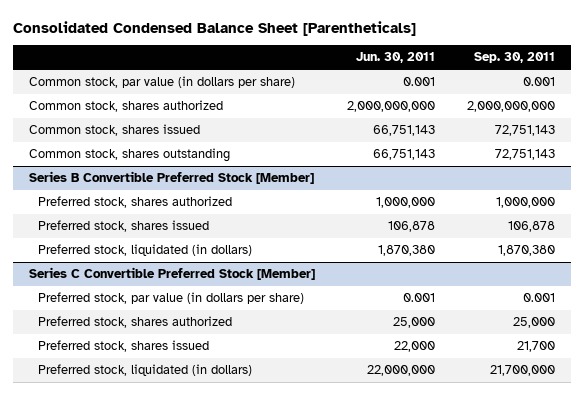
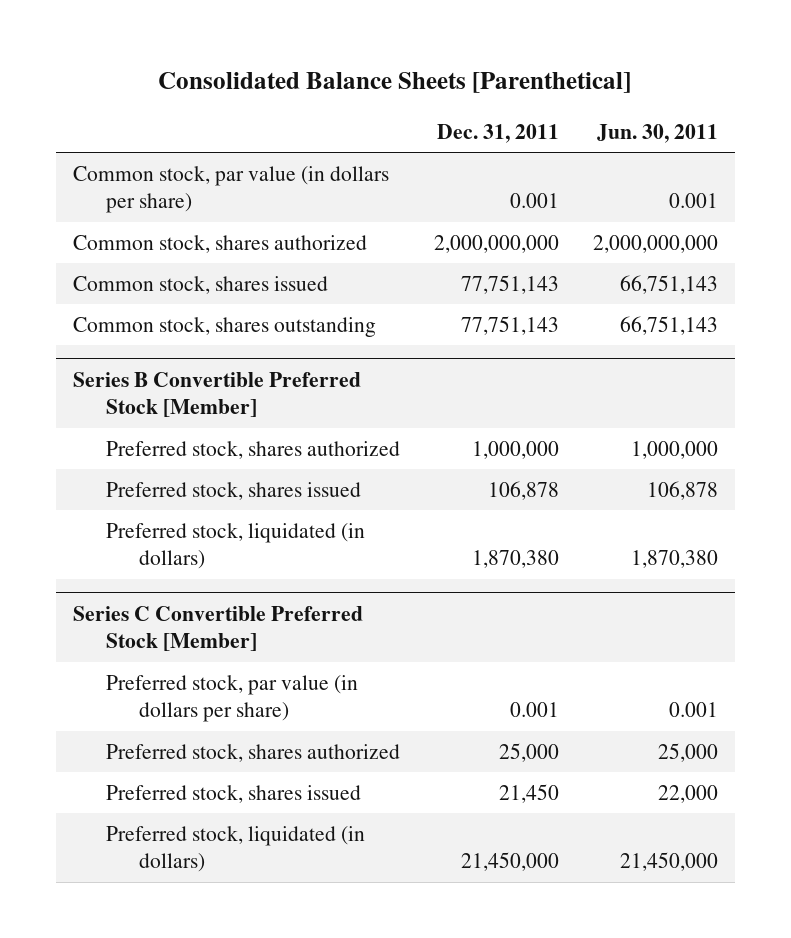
[12,20,416,36] Consolidated Condensed Balance Sheet [Parentheticals] -> [158,72,632,94] Consolidated Balance Sheets [Parenthetical]
[473,52,555,64] Sep. 30, 2011 -> none
none -> [437,123,560,143] Dec. 31, 2011
[366,365,435,377] 22,000,000 -> [620,852,719,872] 21,450,000

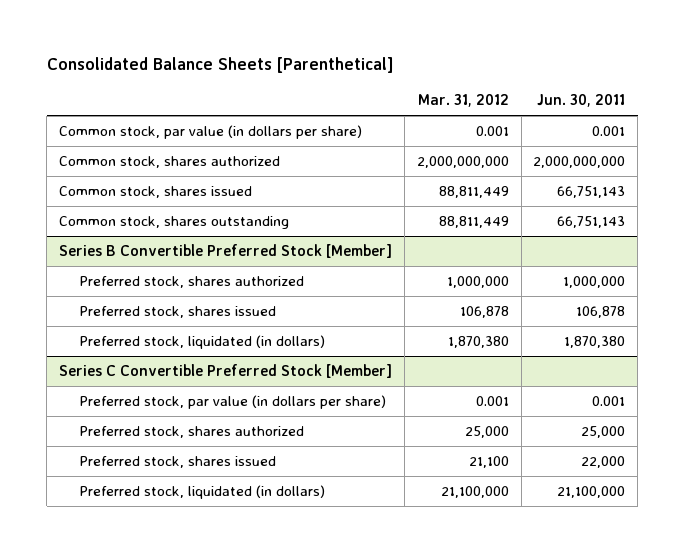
[437,123,560,143] Dec. 31, 2011 -> none
none -> [417,94,509,108] Mar. 31, 2012
[620,852,719,872] 21,450,000 -> [557,486,626,499] 21,100,000

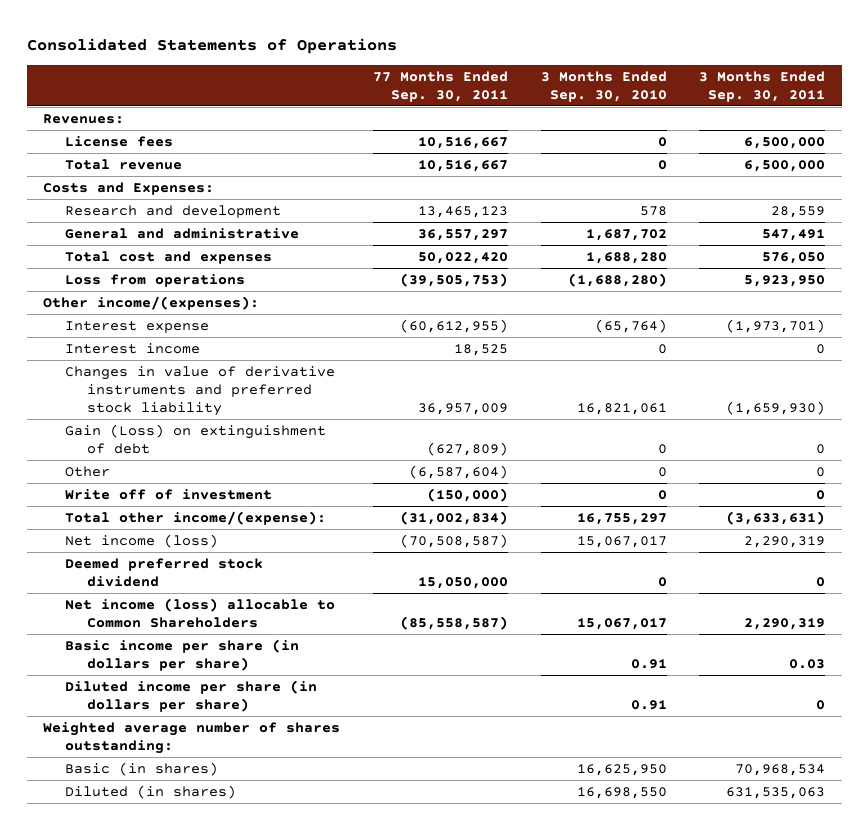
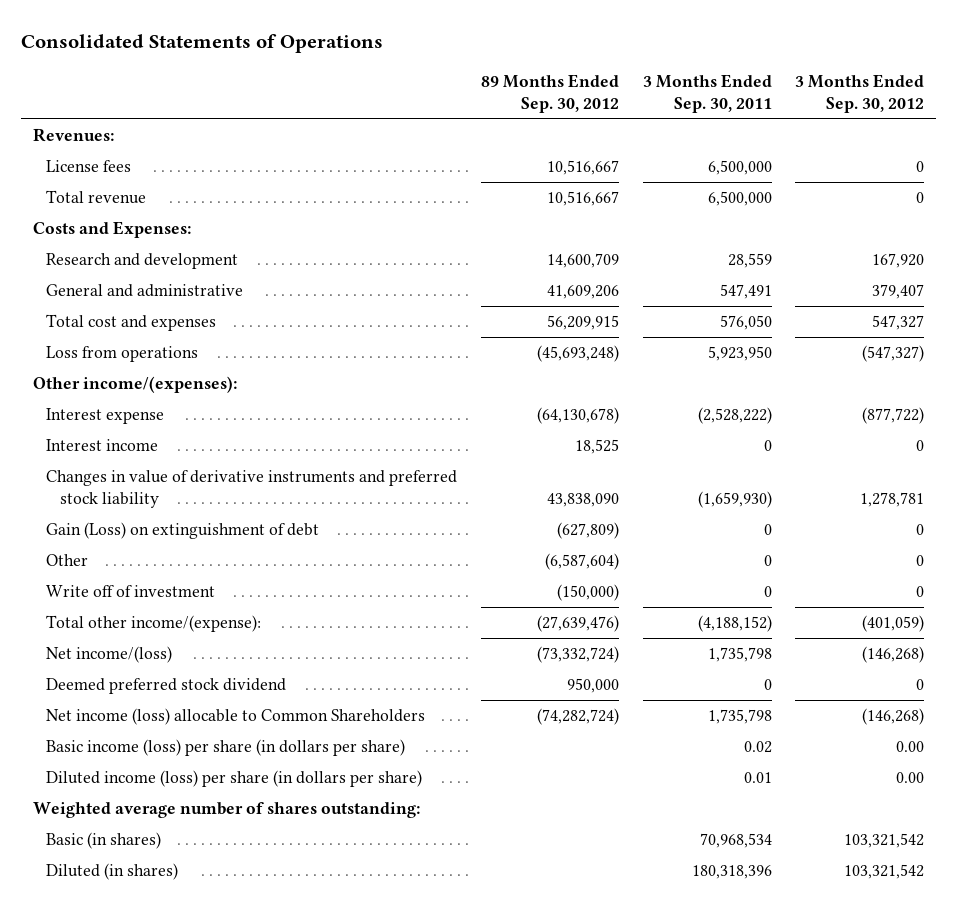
[372,70,508,102] 77 Months Ended Sep. 30, 2011 -> none
[540,70,667,102] 3 Months Ended Sep. 30, 2010 -> none
none -> [480,74,619,113] 89 Months Ended Sep. 30, 2012
none -> [795,74,925,113] 3 Months Ended Sep. 30, 2012
[726,319,826,334] (1,973,701) -> [697,407,772,425] (2,528,222)
[726,511,826,526] (3,633,631) -> [697,615,772,633] (4,188,152)
[65,534,219,549] Net income (loss) -> [46,646,173,664] Net income/(loss)
[744,536,826,549] 2,290,319 -> [707,647,772,663] 1,735,798
[744,617,826,630] 2,290,319 -> [707,709,772,725] 1,735,798
[65,639,300,671] Basic income per share (in dollars per share) -> [46,739,406,757] Basic income (loss) per share (in dollars per share)
[789,658,826,669] 0.03 -> [743,741,772,754] 0.02
[65,680,318,712] Diluted income per share (in dollars per share) -> [46,770,423,788] Diluted income (loss) per share (in dollars per share)
[816,699,826,710] 0 -> [743,772,772,784] 0.01
[726,787,826,800] 631,535,063 -> [691,865,772,880] 180,318,396

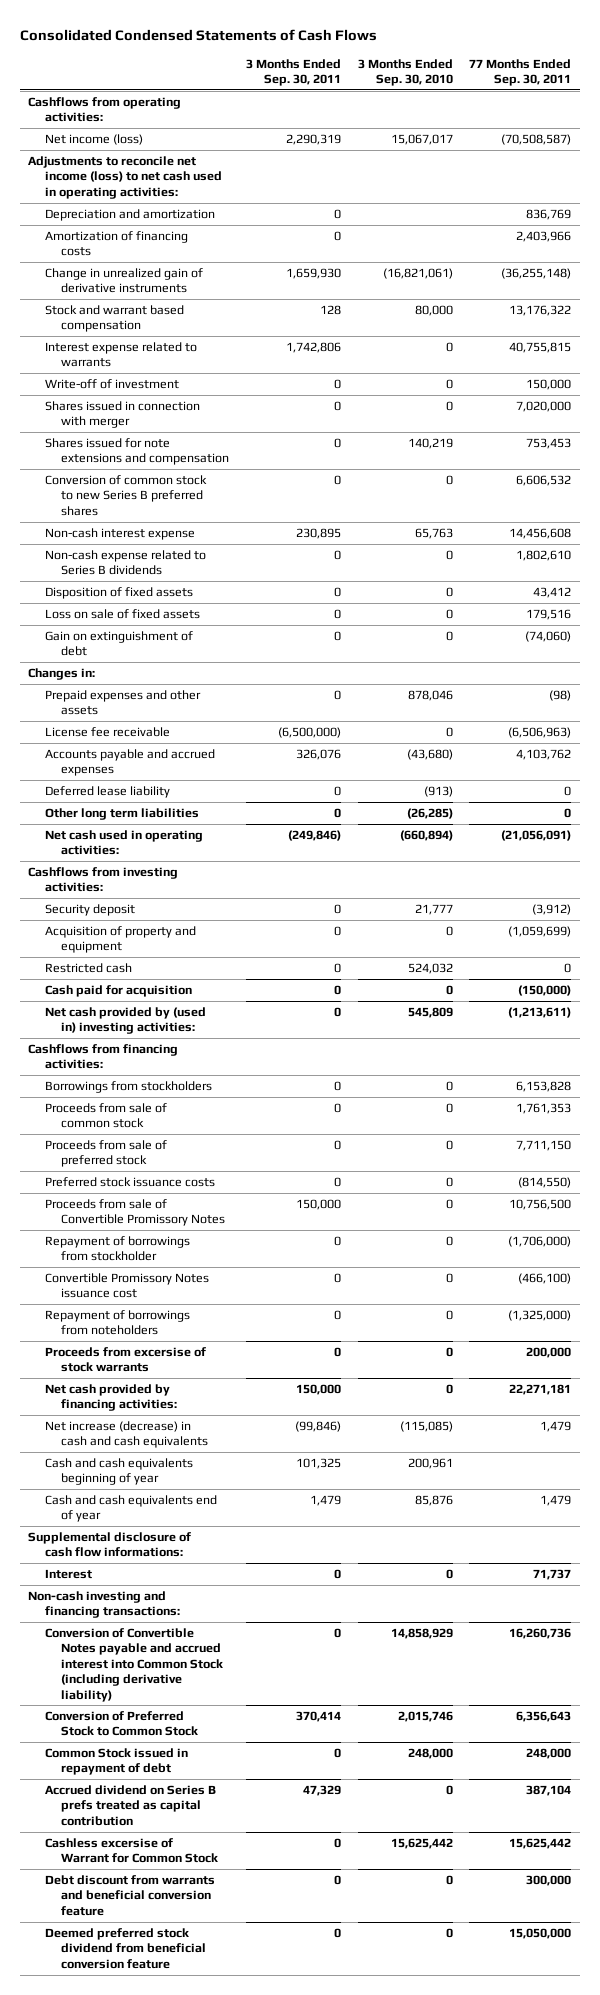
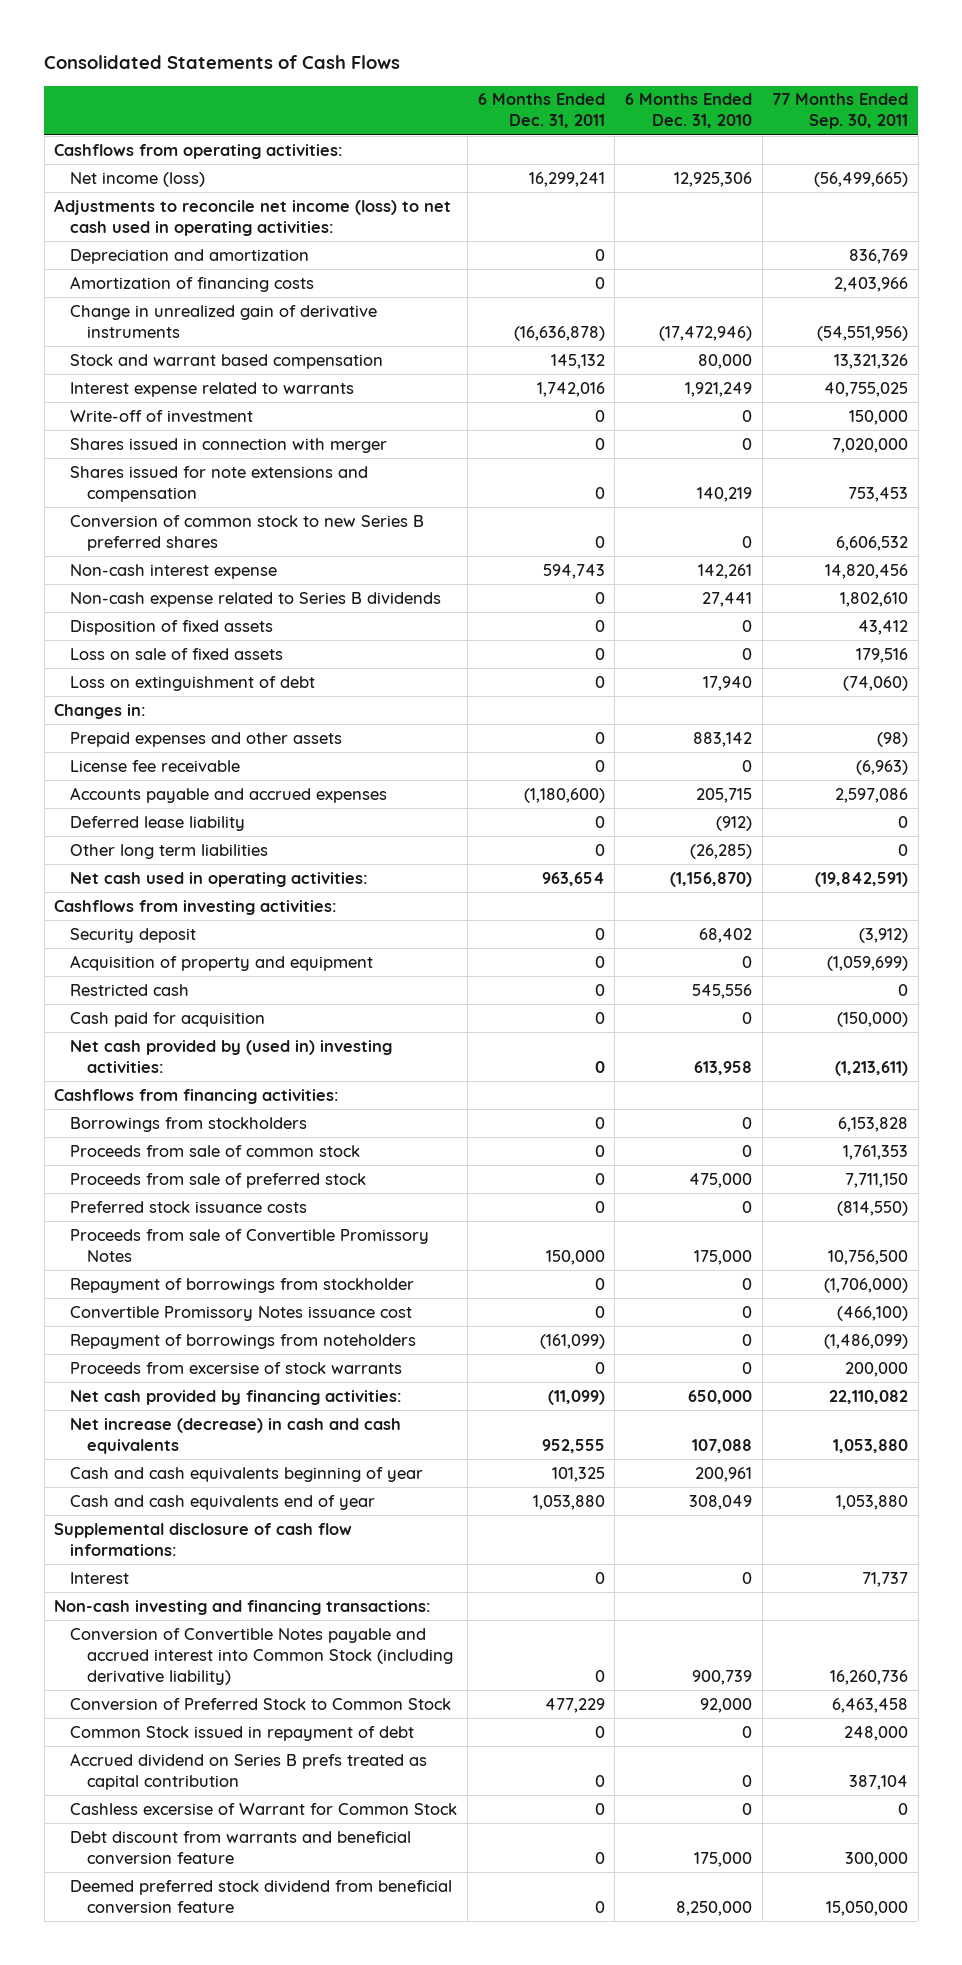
[20,28,378,41] Consolidated Condensed Statements of Cash Flows -> [44,55,401,70] Consolidated Statements of Cash Flows
[246,58,342,86] 3 Months Ended Sep. 30, 2011 -> none
[357,58,453,86] 3 Months Ended Sep. 30, 2010 -> none
none -> [477,93,605,129] 6 Months Ended Dec. 31, 2011
none -> [624,93,752,129] 6 Months Ended Dec. 31, 2010
[501,134,572,146] (70,508,587) -> [814,171,909,187] (56,499,665)
[501,268,572,280] (36,255,148) -> [817,325,909,341] (54,551,956)
[509,305,572,317] 13,176,322 -> [834,353,909,369] 13,321,326
[509,342,572,354] 40,755,815 -> [824,381,909,397] 40,755,025
[509,528,572,540] 14,456,608 -> [825,563,909,579] 14,820,456
[44,631,193,657] Gain on extinguishment of debt -> [70,675,316,691] Loss on extinguishment of debt
[508,727,572,739] (6,506,963) -> [856,759,909,775] (6,963)
[516,749,572,761] 4,103,762 -> [835,787,909,803] 2,597,086
[501,830,572,842] (21,056,091) -> [815,871,909,887] (19,842,591)
[508,1310,572,1322] (1,325,000) -> [824,1333,909,1349] (1,486,099)
[509,1384,572,1396] 22,271,181 -> [829,1389,909,1404] 22,110,082
[540,1421,572,1433] 1,479 -> [833,1438,909,1453] 1,053,880
[540,1495,572,1507] 1,479 -> [836,1494,909,1510] 1,053,880
[516,1711,572,1723] 6,356,643 -> [832,1697,909,1713] 6,463,458
[509,1838,572,1850] 15,625,442 -> [898,1802,909,1815] 0

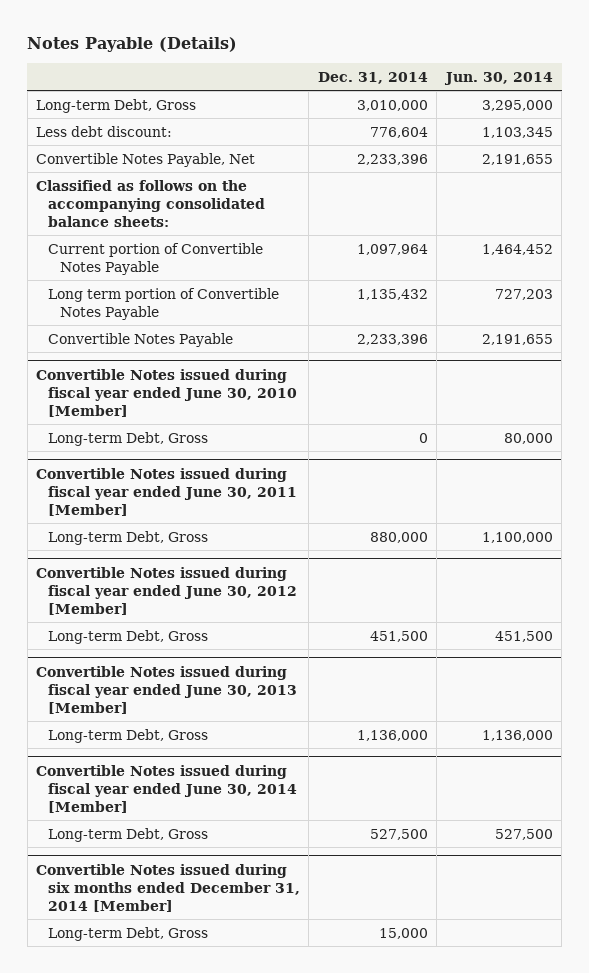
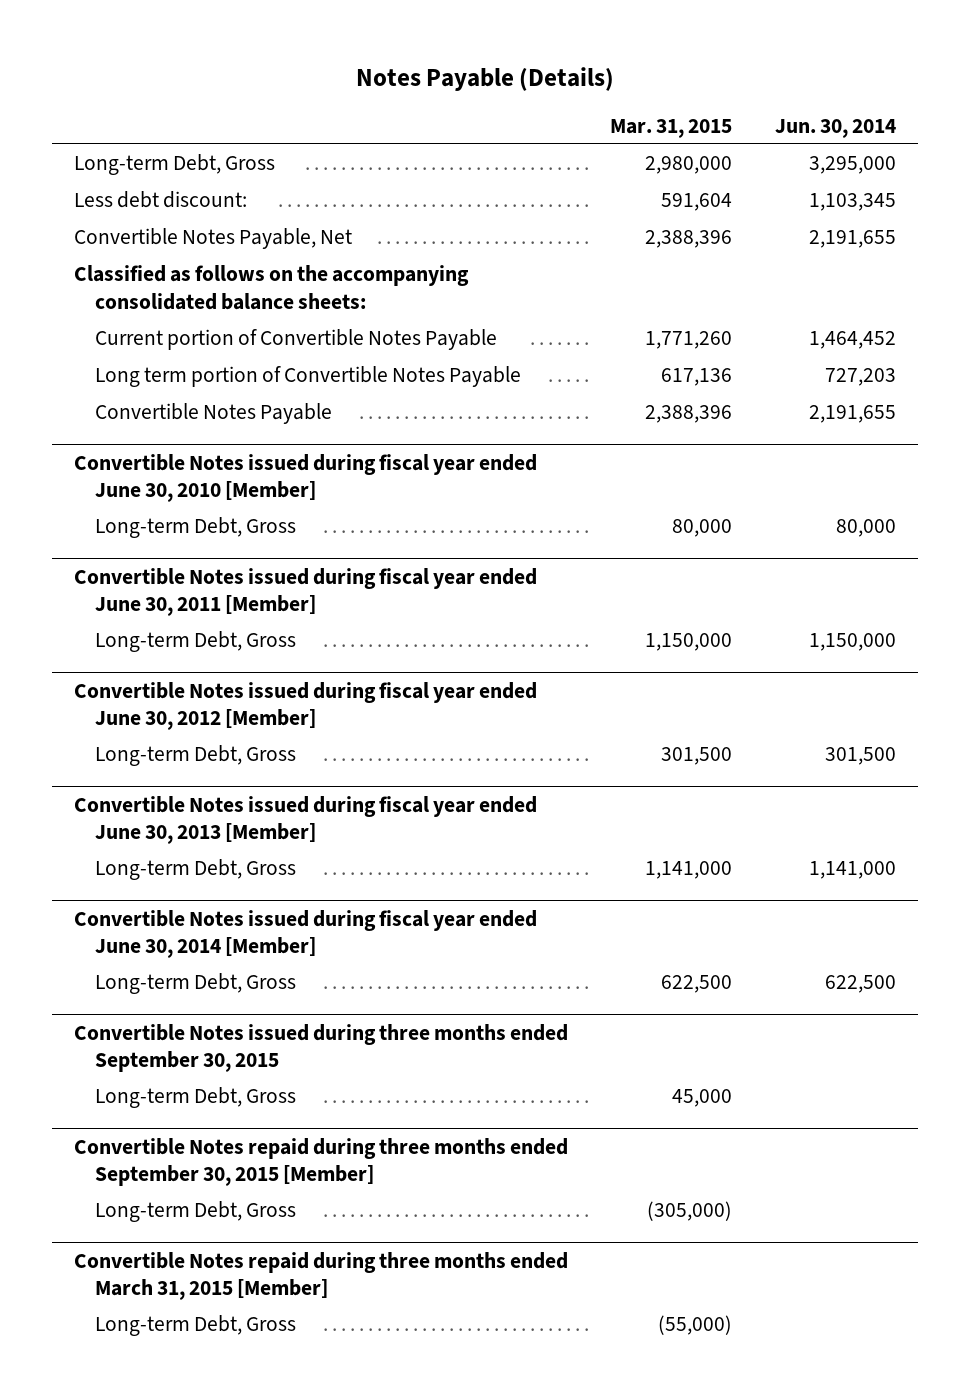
[317,71,428,84] Dec. 31, 2014 -> none
none -> [610,118,733,138] Mar. 31, 2015
[481,531,553,543] 1,100,000 -> [809,633,897,652] 1,150,000
[494,630,553,642] 451,500 -> [825,747,897,766] 301,500
[481,729,553,741] 1,136,000 -> [809,861,897,880] 1,141,000
[36,863,300,912] Convertible Notes issued during six months ended December 31, 2014 [Member] -> none
[494,828,553,840] 527,500 -> [825,975,897,994] 622,500
none -> [73,1024,568,1073] Convertible Notes issued during three months ended September 30, 2015
none -> [73,1138,568,1187] Convertible Notes repaid during three months ended September 30, 2015 [Member]
none -> [94,1201,296,1223] Long-term Debt, Gross
none -> [73,1252,568,1301] Convertible Notes repaid during three months ended March 31, 2015 [Member]
none -> [94,1315,296,1337] Long-term Debt, Gross

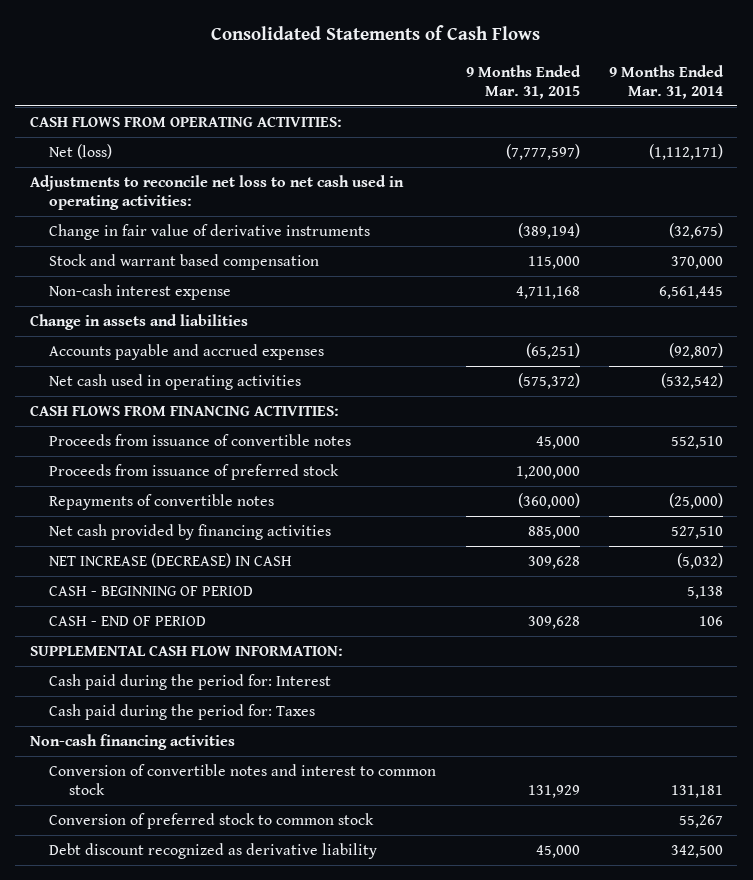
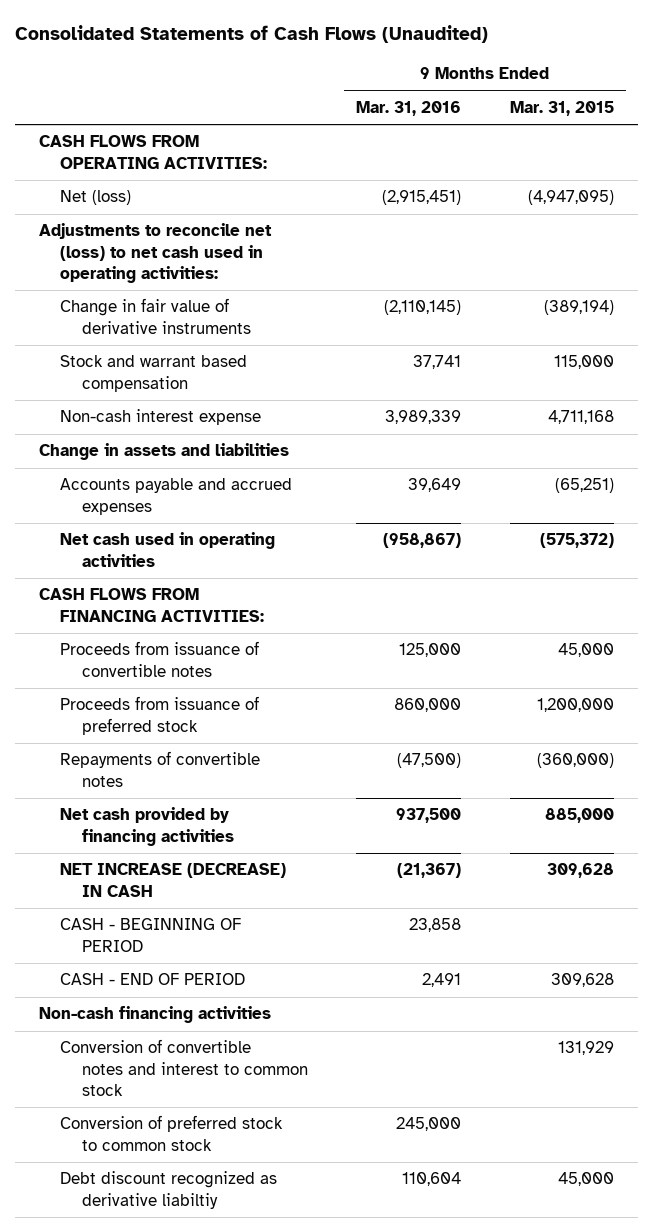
[211,25,541,41] Consolidated Statements of Cash Flows -> [14,25,488,44] Consolidated Statements of Cash Flows (Unaudited)
[608,64,724,99] 9 Months Ended Mar. 31, 2014 -> none
none -> [356,100,462,116] Mar. 31, 2016
[505,144,580,161] (7,777,597) -> [527,190,614,206] (4,947,095)
[30,175,405,211] Adjustments to reconcile net loss to net cash used in operating activities: -> [38,223,272,283] Adjustments to reconcile net (loss) to net cash used in operating activities:
[30,645,344,657] SUPPLEMENTAL CASH FLOW INFORMATION: -> none
[49,674,332,691] Cash paid during the period for: Interest -> none
[49,704,316,721] Cash paid during the period for: Taxes -> none
[49,843,378,860] Debt discount recognized as derivative liability -> [60,1171,278,1209] Debt discount recognized as derivative liabiltiy

